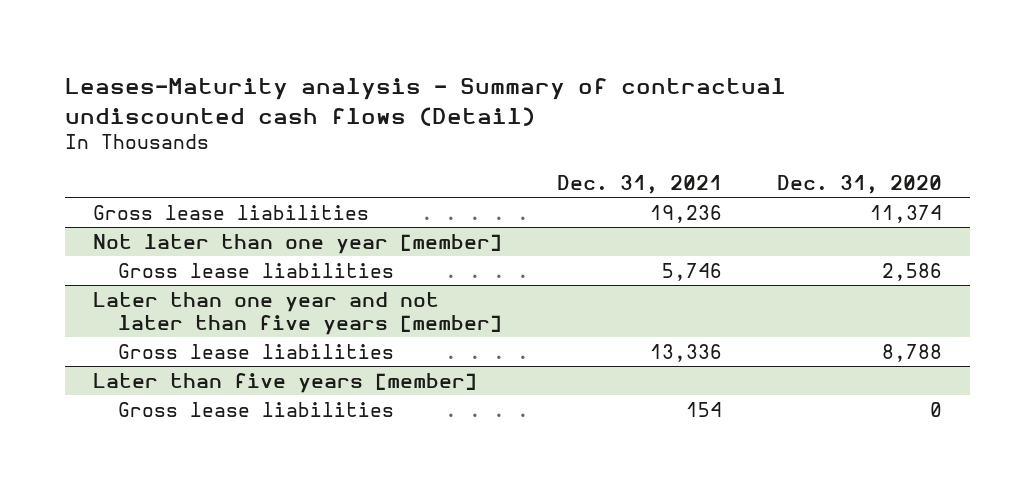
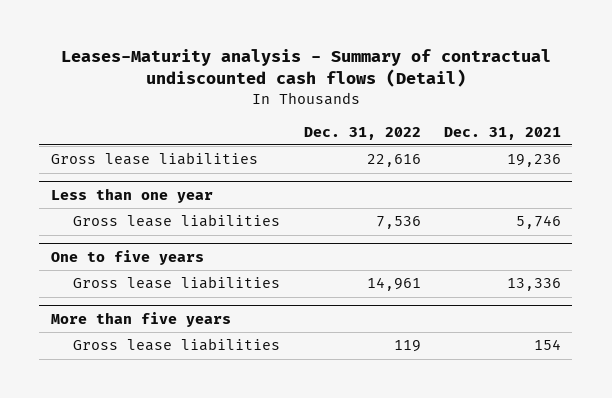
[777,174,943,194] Dec. 31, 2020 -> none
none -> [303,126,421,140] Dec. 31, 2022
[92,233,502,254] Not later than one year [member] -> [50,188,213,204] Less than one year
[92,291,502,335] Later than one year and not later than five years [member] -> [50,250,204,266] One to five years
[92,372,477,393] Later than five years [member] -> [50,312,231,328] More than five years

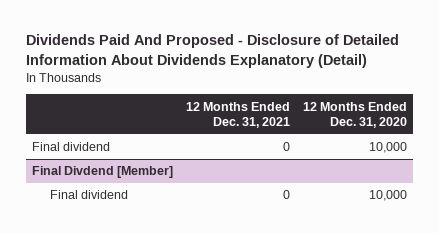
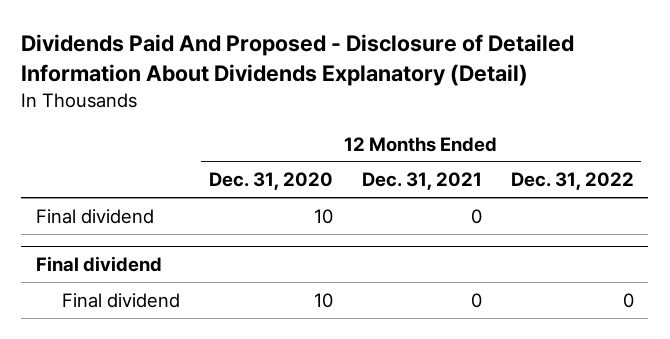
none -> [510,172,634,191] Dec. 31, 2022
[368,142,407,154] 10,000 -> [313,208,333,224] 10
[32,166,174,179] Final Divdend [Member] -> [35,255,162,272] Final dividend
[368,190,407,202] 10,000 -> [313,292,333,308] 10

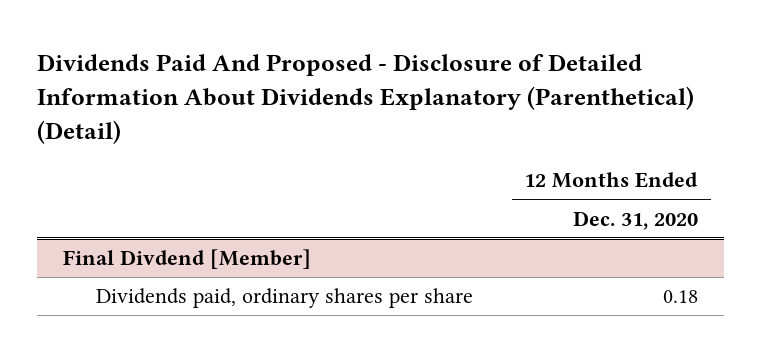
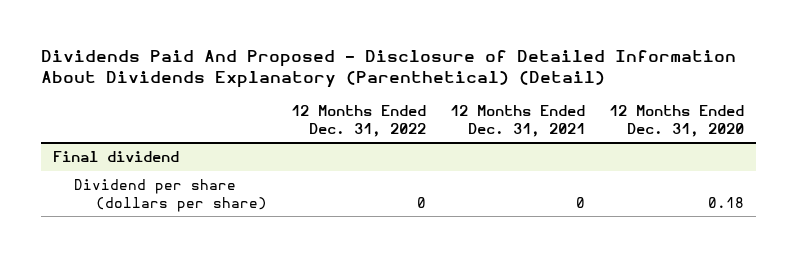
none -> [291,105,427,137] 12 Months Ended Dec. 31, 2022
none -> [450,105,586,137] 12 Months Ended Dec. 31, 2021
[63,249,312,270] Final Divdend [Member] -> [52,151,179,163] Final dividend
[95,288,473,309] Dividends paid, ordinary shares per share -> [74,179,268,212] Dividend per share (dollars per share)

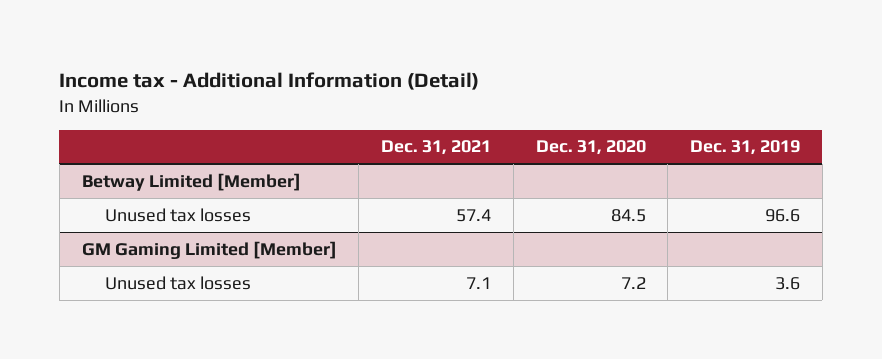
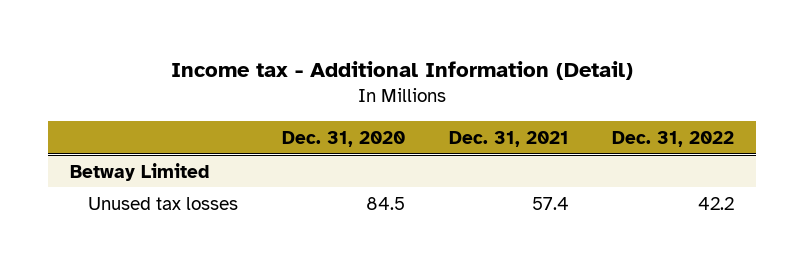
[690,140,801,156] Dec. 31, 2019 -> none
none -> [612,130,735,147] Dec. 31, 2022
[81,172,301,191] Betway Limited [Member] -> [69,162,209,181] Betway Limited
[81,240,337,259] GM Gaming Limited [Member] -> none
[105,275,252,290] Unused tax losses -> none

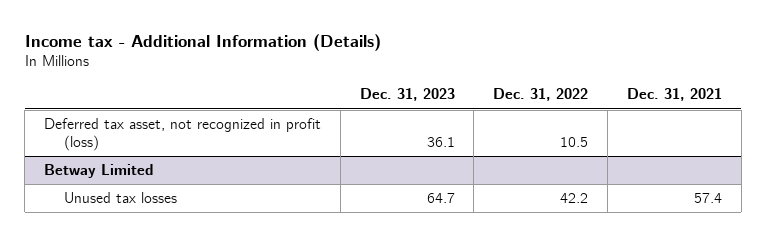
[170,61,633,81] Income tax - Additional Information (Detail) -> [24,33,381,51] Income tax - Additional Information (Details)
[281,130,405,147] Dec. 31, 2020 -> none
none -> [359,88,455,102] Dec. 31, 2023
none -> [44,117,322,152] Deferred tax asset, not recognized in profit (loss)

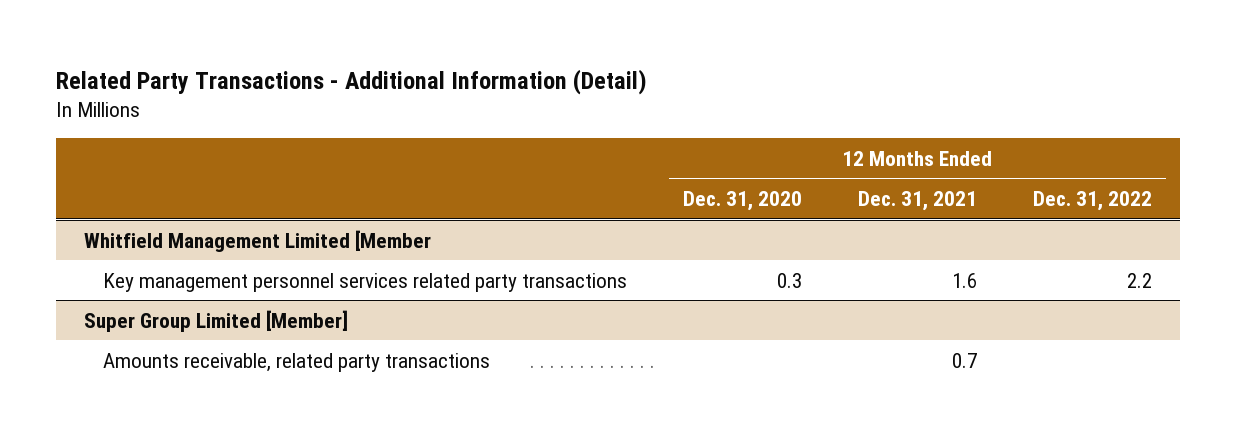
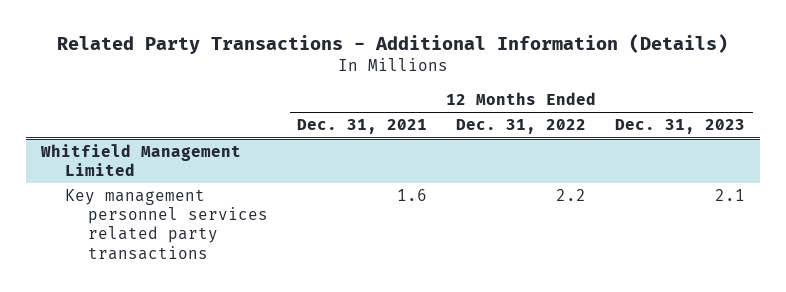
[56,68,648,95] Related Party Transactions - Additional Information (Detail) -> [56,34,728,55] Related Party Transactions - Additional Information (Details)
[682,191,802,212] Dec. 31, 2020 -> none
none -> [615,119,746,135] Dec. 31, 2023
[84,229,432,252] Whitfield Management Limited [Member -> [39,144,241,177] Whitfield Management Limited
[84,309,349,332] Super Group Limited [Member] -> none
[102,352,490,372] Amounts receivable, related party transactions -> none

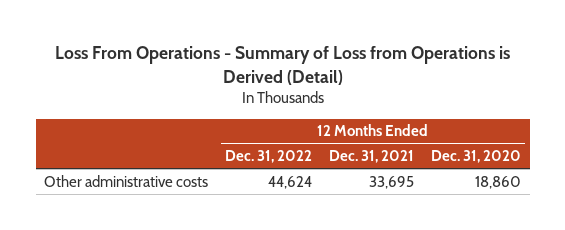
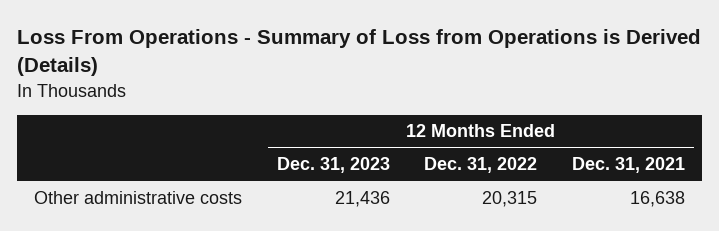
[54,46,510,85] Loss From Operations - Summary of Loss from Operations is Derived (Detail) -> [16,29,701,77] Loss From Operations - Summary of Loss from Operations is Derived (Details)
[431,150,522,164] Dec. 31, 2020 -> none
none -> [276,156,390,173] Dec. 31, 2023
[268,175,313,189] 44,624 -> [482,190,538,207] 20,315
[369,175,415,189] 33,695 -> [629,190,685,207] 16,638

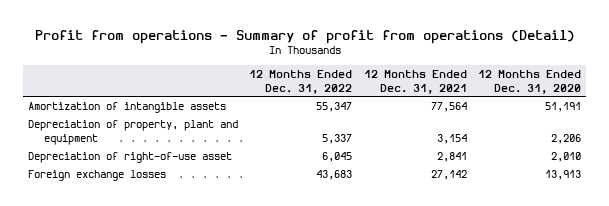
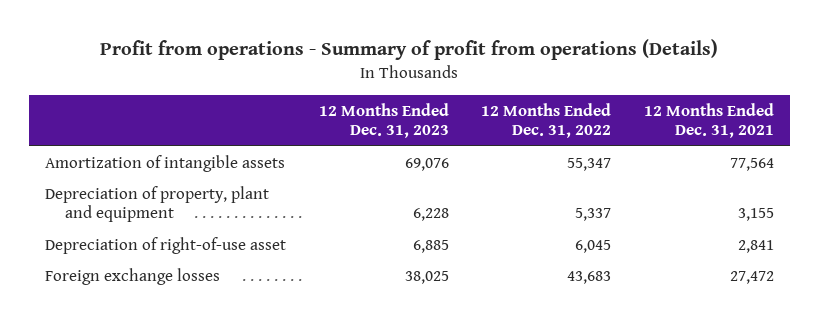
[34,29,575,44] Profit from operations - Summary of profit from operations (Detail) -> [100,39,719,61] Profit from operations - Summary of profit from operations (Details)
[477,69,581,94] 12 Months Ended Dec. 31, 2020 -> none
none -> [318,102,449,139] 12 Months Ended Dec. 31, 2023
[436,133,467,144] 3,154 -> [737,208,774,222] 3,155
[430,170,467,181] 27,142 -> [729,270,774,284] 27,472

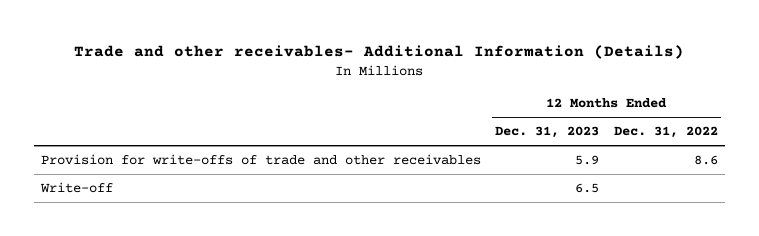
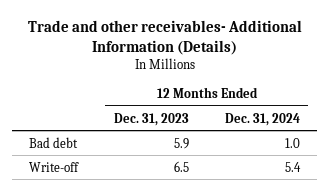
[613,126,718,139] Dec. 31, 2022 -> none
none -> [224,112,300,126] Dec. 31, 2024
[41,154,482,166] Provision for write-offs of trade and other receivables -> [29,136,79,148] Bad debt

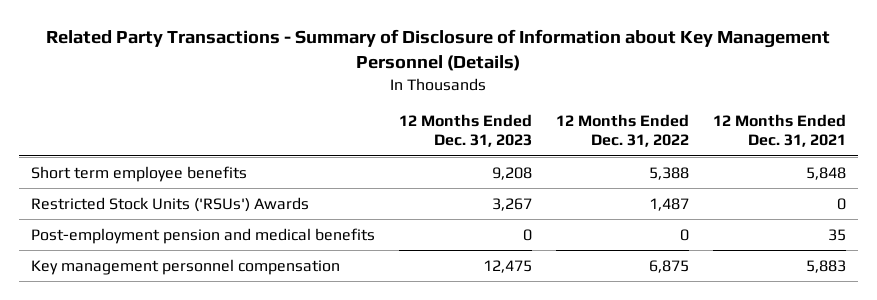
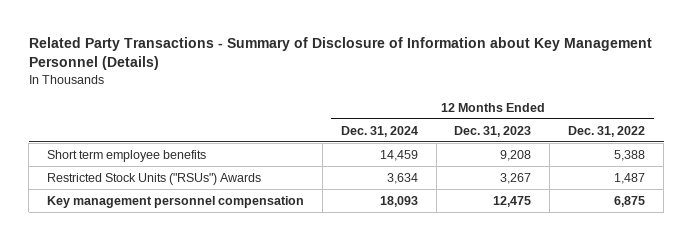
[713,114,847,148] 12 Months Ended Dec. 31, 2021 -> none
none -> [340,125,418,137] Dec. 31, 2024
[30,227,375,244] Post-employment pension and medical benefits -> none
[30,196,309,212] Restricted Stock Units ('RSUs') Awards -> [46,172,261,185] Restricted Stock Units ("RSUs") Awards

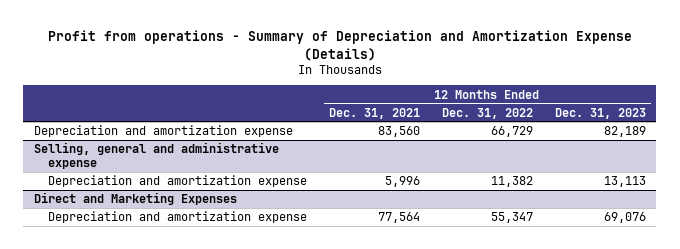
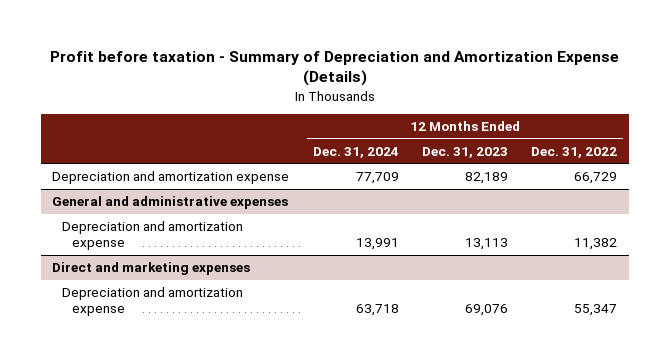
[47,30,632,61] Profit from operations - Summary of Depreciation and Amortization Expense (Details) -> [49,50,619,87] Profit before taxation - Summary of Depreciation and Amortization Expense (Details)
[329,107,421,119] Dec. 31, 2021 -> none
none -> [312,146,399,158] Dec. 31, 2024
[34,142,280,170] Selling, general and administrative expense -> [52,196,289,210] General and administrative expenses
[34,192,238,206] Direct and Marketing Expenses -> [52,262,251,276] Direct and marketing expenses

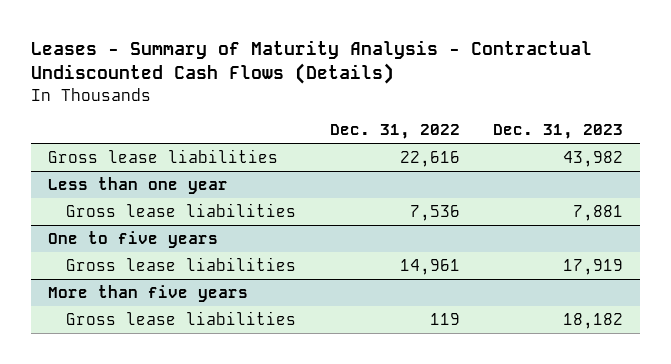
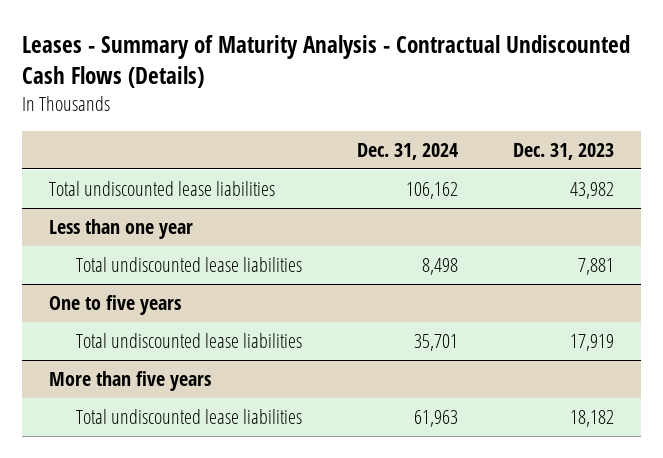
[329,124,460,140] Dec. 31, 2022 -> none
none -> [356,142,458,160] Dec. 31, 2024
[47,148,278,163] Gross lease liabilities -> [49,181,276,197] Total undiscounted lease liabilities
[66,202,297,217] Gross lease liabilities -> [75,257,302,273] Total undiscounted lease liabilities
[66,256,297,271] Gross lease liabilities -> [75,333,302,349] Total undiscounted lease liabilities
[66,310,297,325] Gross lease liabilities -> [75,409,302,425] Total undiscounted lease liabilities

